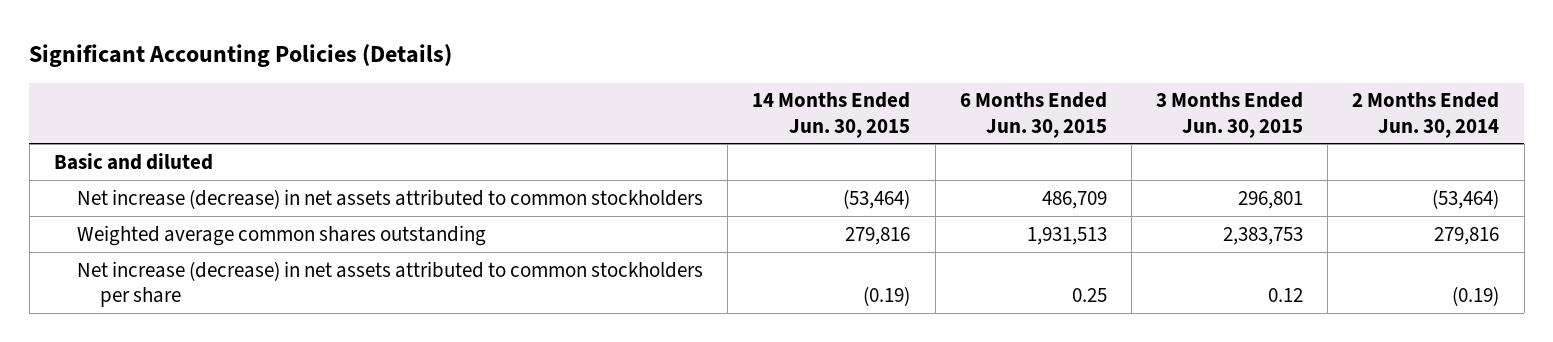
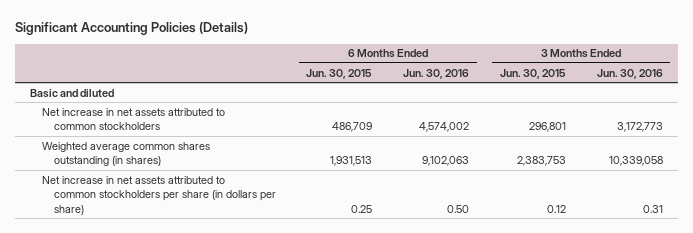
[752,92,911,138] 14 Months Ended Jun. 30, 2015 -> none
[1352,92,1500,138] 2 Months Ended Jun. 30, 2014 -> none
none -> [403,68,470,79] Jun. 30, 2016
none -> [596,68,663,79] Jun. 30, 2016
[77,188,704,209] Net increase (decrease) in net assets attributed to common stockholders -> [42,107,226,131] Net increase in net assets attributed to common stockholders
[77,224,487,246] Weighted average common shares outstanding -> [42,141,211,167] Weighted average common shares outstanding (in shares)
[77,260,704,307] Net increase (decrease) in net assets attributed to common stockholders per share -> [42,175,276,215] Net increase in net assets attributed to common stockholders per share (in dollars per share)

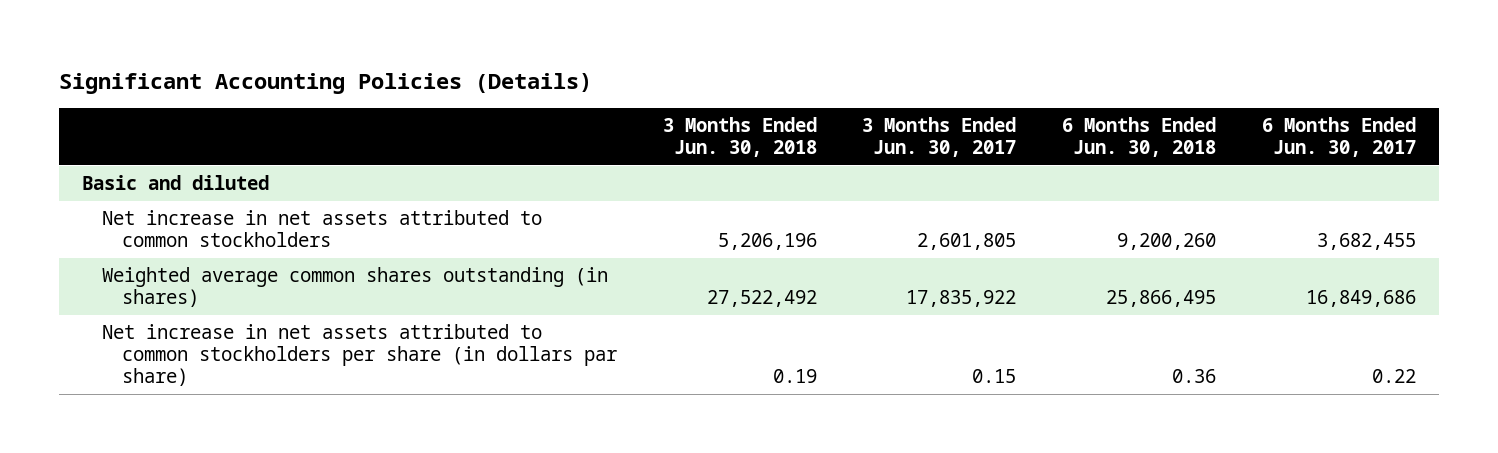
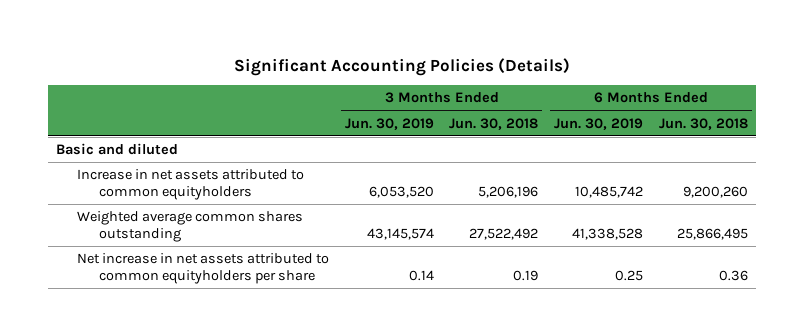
[862,117,1017,158] 3 Months Ended Jun. 30, 2017 -> none
[1262,117,1417,158] 6 Months Ended Jun. 30, 2017 -> none
none -> [344,117,434,130] Jun. 30, 2019
none -> [554,117,644,130] Jun. 30, 2019
[102,210,543,248] Net increase in net assets attributed to common stockholders -> [77,169,305,201] Increase in net assets attributed to common equityholders
[102,267,609,308] Weighted average common shares outstanding (in shares) -> [77,211,304,243] Weighted average common shares outstanding
[102,324,617,387] Net increase in net assets attributed to common stockholders per share (in dollars par share) -> [77,253,330,285] Net increase in net assets attributed to common equityholders per share

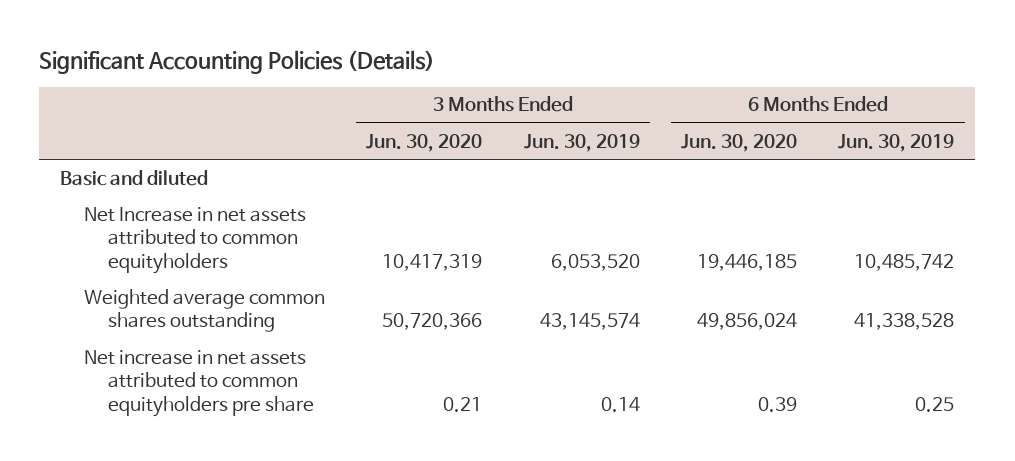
[449,117,539,130] Jun. 30, 2018 -> none
[658,117,748,130] Jun. 30, 2018 -> none
none -> [366,133,483,152] Jun. 30, 2020
none -> [680,133,797,152] Jun. 30, 2020
[77,169,305,201] Increase in net assets attributed to common equityholders -> [83,206,306,274] Net Increase in net assets attributed to common equityholders
[77,253,330,285] Net increase in net assets attributed to common equityholders per share -> [83,349,314,417] Net increase in net assets attributed to common equityholders pre share

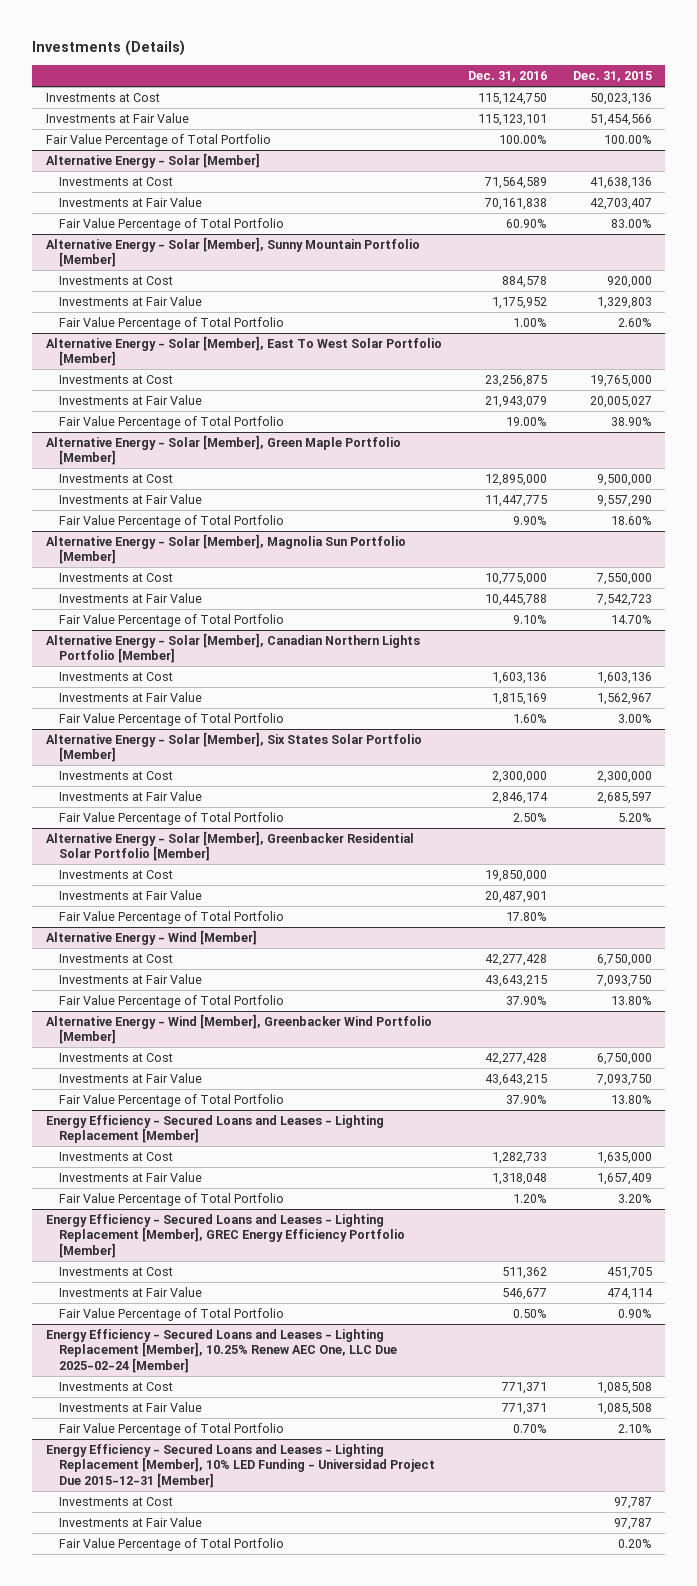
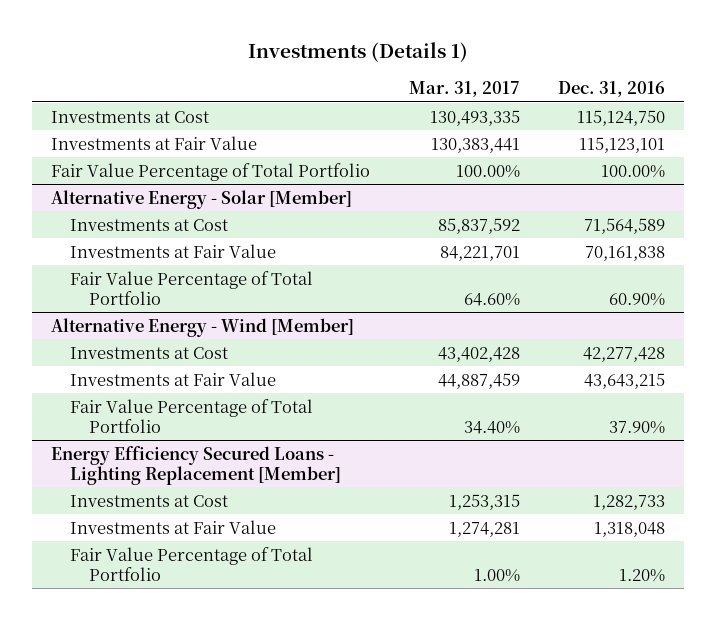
[32,40,186,57] Investments (Details) -> [248,42,469,63] Investments (Details 1)
[572,70,652,82] Dec. 31, 2015 -> none
none -> [408,81,520,98] Mar. 31, 2017
[45,237,420,268] Alternative Energy - Solar [Member], Sunny Mountain Portfolio [Member] -> none
[59,276,174,286] Investments at Cost -> none
[59,296,203,307] Investments at Fair Value -> none
[59,317,285,331] Fair Value Percentage of Total Portfolio -> none
[45,336,442,367] Alternative Energy - Solar [Member], East To West Solar Portfolio [Member] -> none
[59,375,174,385] Investments at Cost -> none
[59,395,203,406] Investments at Fair Value -> none
[59,416,285,430] Fair Value Percentage of Total Portfolio -> none
[45,435,401,466] Alternative Energy - Solar [Member], Green Maple Portfolio [Member] -> none
[59,474,174,484] Investments at Cost -> none
[59,494,203,505] Investments at Fair Value -> none
[59,515,285,529] Fair Value Percentage of Total Portfolio -> none
[45,534,406,565] Alternative Energy - Solar [Member], Magnolia Sun Portfolio [Member] -> none
[59,573,174,583] Investments at Cost -> none
[59,593,203,604] Investments at Fair Value -> none
[59,614,285,628] Fair Value Percentage of Total Portfolio -> none
[45,633,420,664] Alternative Energy - Solar [Member], Canadian Northern Lights Portfolio [Member] -> none
[59,672,174,682] Investments at Cost -> none
[59,692,203,703] Investments at Fair Value -> none
[59,713,285,727] Fair Value Percentage of Total Portfolio -> none
[45,732,422,763] Alternative Energy - Solar [Member], Six States Solar Portfolio [Member] -> none
[59,771,174,781] Investments at Cost -> none
[59,791,203,802] Investments at Fair Value -> none
[59,812,285,826] Fair Value Percentage of Total Portfolio -> none
[45,831,414,862] Alternative Energy - Solar [Member], Greenbacker Residential Solar Portfolio [Member] -> none
[59,870,174,880] Investments at Cost -> none
[59,890,203,901] Investments at Fair Value -> none
[59,911,285,925] Fair Value Percentage of Total Portfolio -> none
[45,1014,432,1045] Alternative Energy - Wind [Member], Greenbacker Wind Portfolio [Member] -> none
[59,1053,174,1063] Investments at Cost -> none
[59,1073,203,1084] Investments at Fair Value -> none
[59,1094,285,1108] Fair Value Percentage of Total Portfolio -> none
[45,1115,384,1144] Energy Efficiency - Secured Loans and Leases - Lighting Replacement [Member] -> [51,445,341,486] Energy Efficiency Secured Loans - Lighting Replacement [Member]
[45,1214,406,1258] Energy Efficiency - Secured Loans and Leases - Lighting Replacement [Member], GREC Energy Efficiency Portfolio [Member] -> none
[59,1267,174,1277] Investments at Cost -> none
[59,1287,203,1298] Investments at Fair Value -> none
[59,1308,285,1322] Fair Value Percentage of Total Portfolio -> none
[45,1329,398,1373] Energy Efficiency - Secured Loans and Leases - Lighting Replacement [Member], 10.25% Renew AEC One, LLC Due 2025-02-24 [Member] -> none
[59,1382,174,1392] Investments at Cost -> none
[59,1402,203,1413] Investments at Fair Value -> none
[59,1423,285,1437] Fair Value Percentage of Total Portfolio -> none
[45,1444,436,1488] Energy Efficiency - Secured Loans and Leases - Lighting Replacement [Member], 10% LED Funding - Universidad Project Due 2015-12-31 [Member] -> none
[59,1497,174,1507] Investments at Cost -> none
[59,1517,203,1528] Investments at Fair Value -> none
[59,1538,285,1552] Fair Value Percentage of Total Portfolio -> none

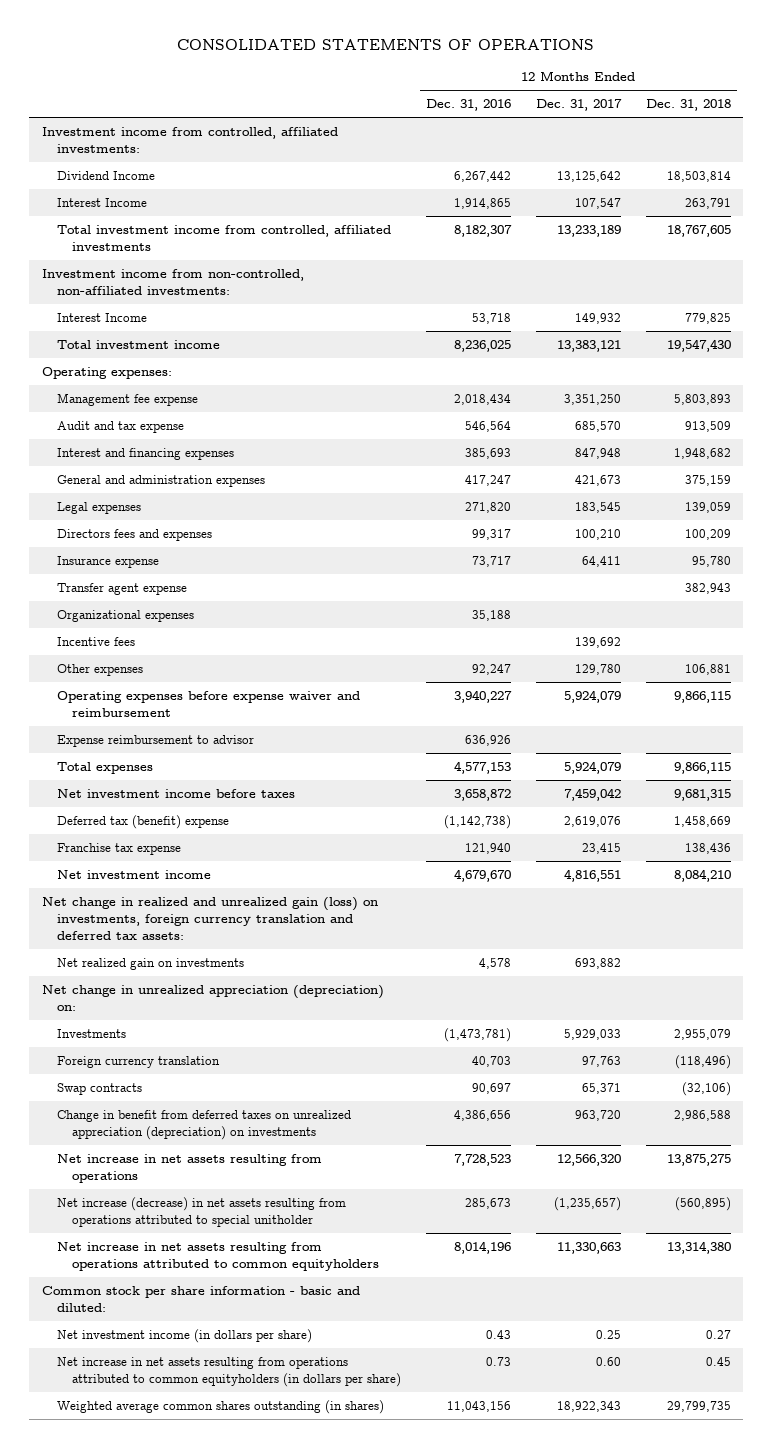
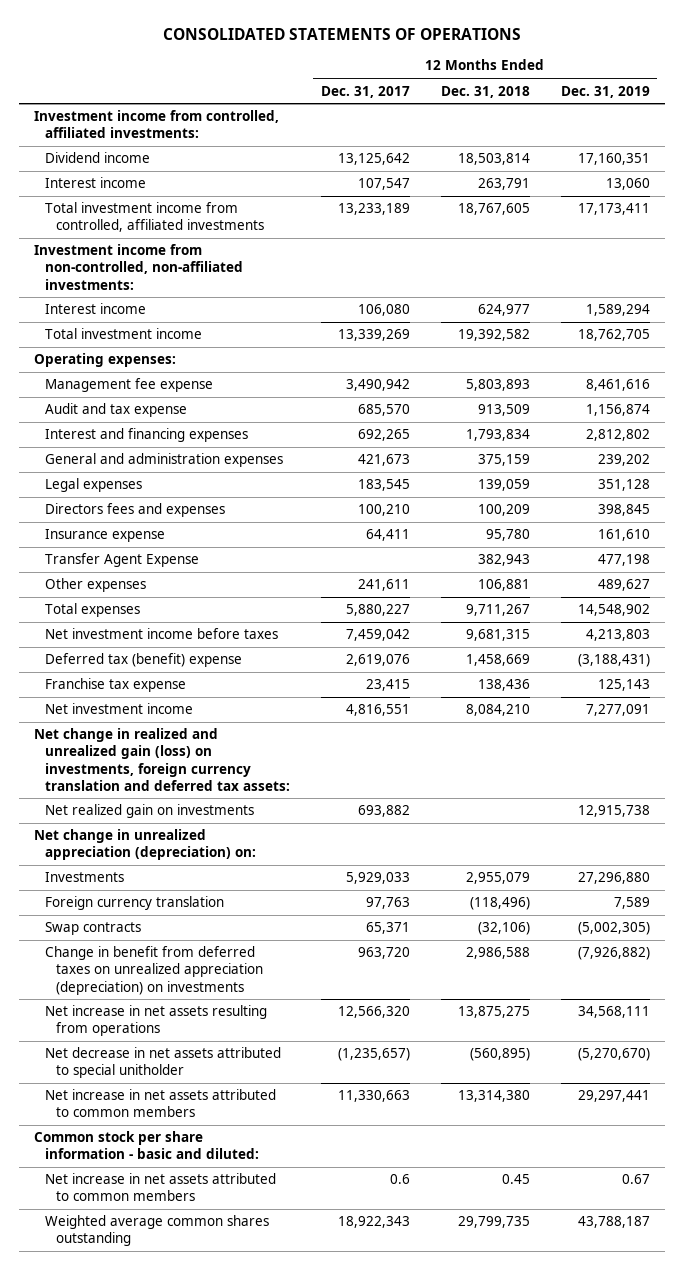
[425,99,511,112] Dec. 31, 2016 -> none
none -> [560,85,650,98] Dec. 31, 2019
[56,171,155,181] Dividend Income -> [45,152,151,164] Dividend income
[56,198,147,208] Interest Income -> [45,177,147,189] Interest income
[56,313,147,323] Interest Income -> [45,303,147,315] Interest income
[574,313,621,325] 149,932 -> [357,304,410,317] 106,080
[684,313,731,325] 779,825 -> [477,304,530,317] 624,977
[556,340,621,353] 13,383,121 -> [337,329,410,342] 13,339,269
[666,339,731,353] 19,547,430 -> [457,329,530,342] 19,392,582
[563,394,621,406] 3,351,250 -> [345,379,410,392] 3,490,942
[574,448,621,460] 847,948 -> [357,429,410,442] 692,265
[673,448,731,460] 1,948,682 -> [465,429,530,442] 1,793,834
[56,610,194,623] Organizational expenses -> none
[56,637,135,647] Incentive fees -> none
[56,691,360,718] Operating expenses before expense waiver and reimbursement -> none
[56,735,254,748] Expense reimbursement to advisor -> none
[56,583,187,596] Transfer agent expense -> [45,553,200,568] Transfer Agent Expense
[574,664,621,676] 129,780 -> [357,579,410,592] 241,611
[563,761,621,775] 5,924,079 -> [345,604,410,617] 5,880,227
[673,762,731,775] 9,866,115 -> [465,604,530,617] 9,711,267
[56,1197,346,1228] Net increase (decrease) in net assets resulting from operations attributed to special unitholder -> [45,1047,282,1079] Net decrease in net assets attributed to special unitholder
[56,1242,379,1272] Net increase in net assets resulting from operations attributed to common equityholders -> [45,1089,277,1118] Net increase in net assets attributed to common members
[56,1329,312,1344] Net investment income (in dollars per share) -> none
[56,1357,401,1388] Net increase in net assets resulting from operations attributed to common equityholders (in dollars per share) -> [45,1173,277,1202] Net increase in net assets attributed to common members
[595,1357,621,1367] 0.60 -> [389,1174,410,1185] 0.6
[56,1400,384,1415] Weighted average common shares outstanding (in shares) -> [45,1215,270,1247] Weighted average common shares outstanding

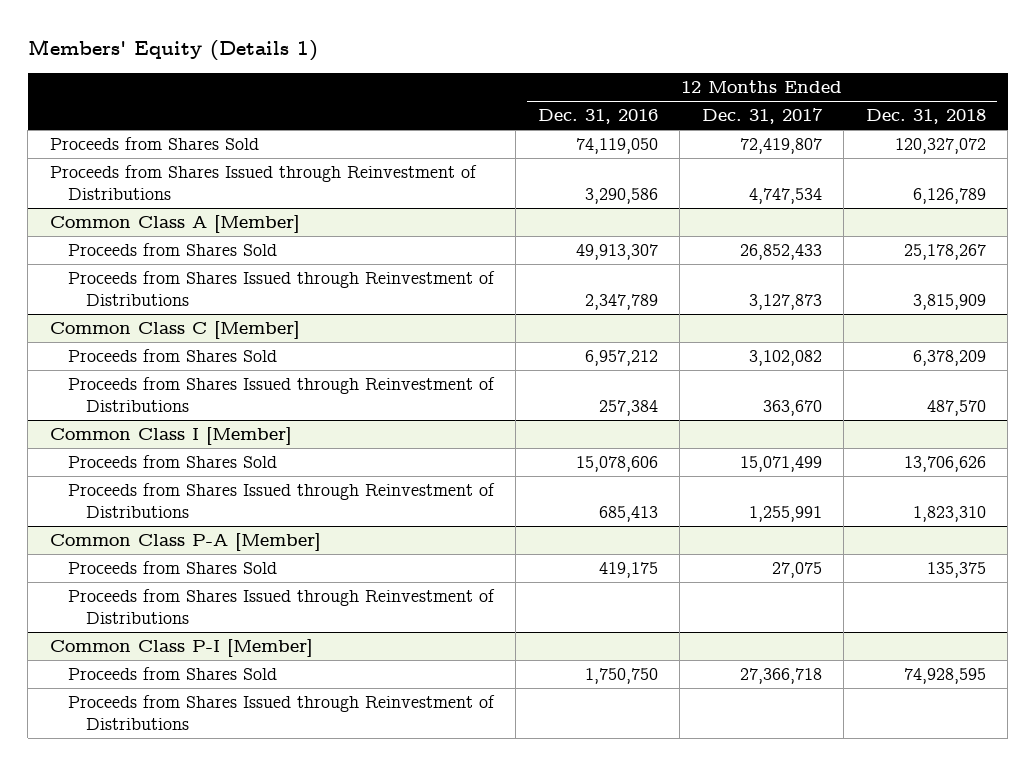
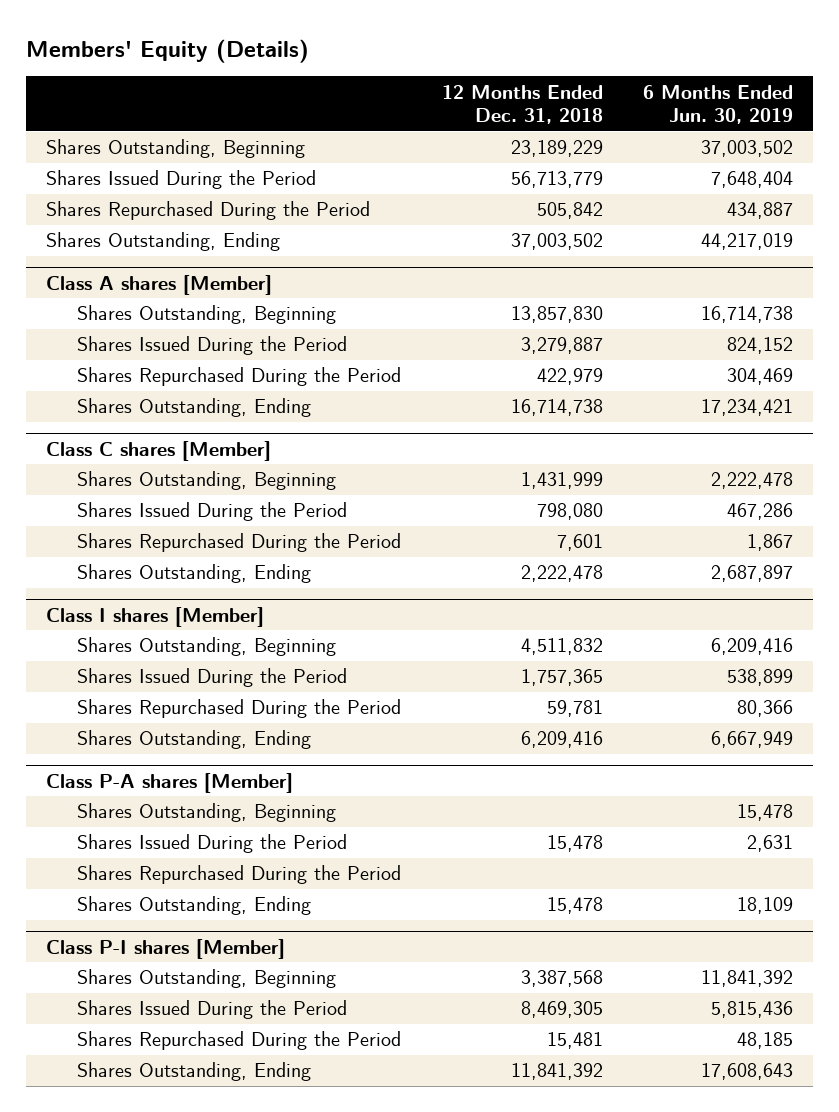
[27,39,318,62] Members' Equity (Details 1) -> [25,38,309,63] Members' Equity (Details)
[537,109,658,125] Dec. 31, 2016 -> none
[701,108,823,125] Dec. 31, 2017 -> none
none -> [642,84,793,125] 6 Months Ended Jun. 30, 2019
[49,137,259,151] Proceeds from Shares Sold -> none
[49,165,477,200] Proceeds from Shares Issued through Reinvestment of Distributions -> none
[67,243,277,257] Proceeds from Shares Sold -> none
[67,271,495,306] Proceeds from Shares Issued through Reinvestment of Distributions -> none
[67,349,277,363] Proceeds from Shares Sold -> none
[67,377,495,412] Proceeds from Shares Issued through Reinvestment of Distributions -> none
[67,455,277,469] Proceeds from Shares Sold -> none
[67,483,495,518] Proceeds from Shares Issued through Reinvestment of Distributions -> none
[67,561,277,575] Proceeds from Shares Sold -> none
[67,589,495,624] Proceeds from Shares Issued through Reinvestment of Distributions -> none
[67,667,277,681] Proceeds from Shares Sold -> none
[67,695,495,730] Proceeds from Shares Issued through Reinvestment of Distributions -> none
none -> [45,139,305,159] Shares Outstanding, Beginning
none -> [45,170,316,190] Shares Issued During the Period
none -> [45,201,370,221] Shares Repurchased During the Period
none -> [45,232,280,252] Shares Outstanding, Ending
[49,215,300,234] Common Class A [Member] -> [45,275,272,296] Class A shares [Member]
none -> [77,305,337,325] Shares Outstanding, Beginning
none -> [77,336,348,356] Shares Issued During the Period
none -> [77,367,402,387] Shares Repurchased During the Period
none -> [77,398,312,418] Shares Outstanding, Ending
[49,321,300,340] Common Class C [Member] -> [45,441,271,462] Class C shares [Member]
none -> [77,471,337,491] Shares Outstanding, Beginning
none -> [77,502,348,522] Shares Issued During the Period
none -> [77,533,402,553] Shares Repurchased During the Period
none -> [77,564,312,584] Shares Outstanding, Ending
[49,427,292,446] Common Class I [Member] -> [45,607,264,628] Class I shares [Member]
none -> [77,637,337,657] Shares Outstanding, Beginning
none -> [77,668,348,688] Shares Issued During the Period
none -> [77,699,402,719] Shares Repurchased During the Period
none -> [77,730,312,750] Shares Outstanding, Ending
[49,533,321,552] Common Class P-A [Member] -> [45,773,293,794] Class P-A shares [Member]
none -> [77,803,337,823] Shares Outstanding, Beginning
none -> [77,834,348,854] Shares Issued During the Period
none -> [77,865,402,885] Shares Repurchased During the Period
none -> [77,896,312,916] Shares Outstanding, Ending
[49,639,313,658] Common Class P-I [Member] -> [45,939,285,960] Class P-I shares [Member]
none -> [77,969,337,989] Shares Outstanding, Beginning
none -> [77,1000,348,1020] Shares Issued During the Period
none -> [77,1031,402,1051] Shares Repurchased During the Period
none -> [77,1062,312,1082] Shares Outstanding, Ending

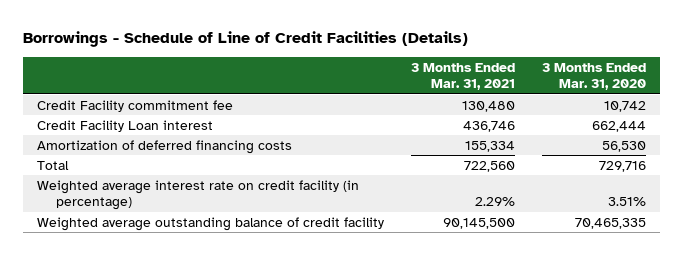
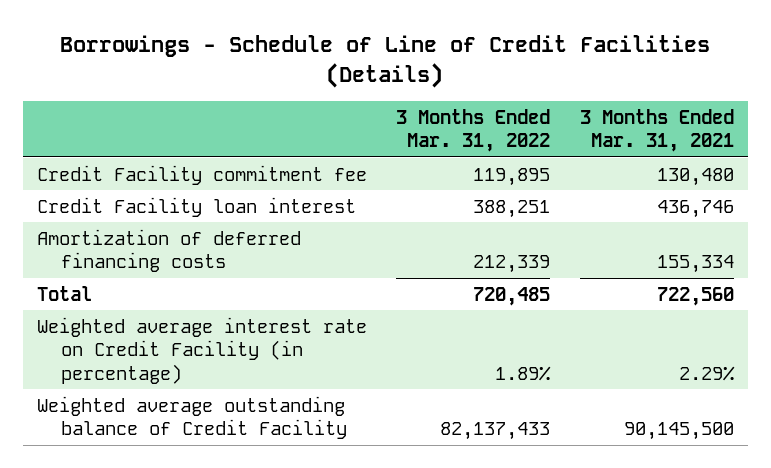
[542,62,647,90] 3 Months Ended Mar. 31, 2020 -> none
none -> [396,108,551,153] 3 Months Ended Mar. 31, 2022
[36,119,213,132] Credit Facility Loan interest -> [37,196,357,217] Credit Facility loan interest
[36,179,359,211] Weighted average interest rate on credit facility (in percentage) -> [37,316,368,384] Weighted average interest rate on Credit Facility (in percentage)
[36,216,384,231] Weighted average outstanding balance of credit facility -> [37,395,347,440] Weighted average outstanding balance of Credit Facility

